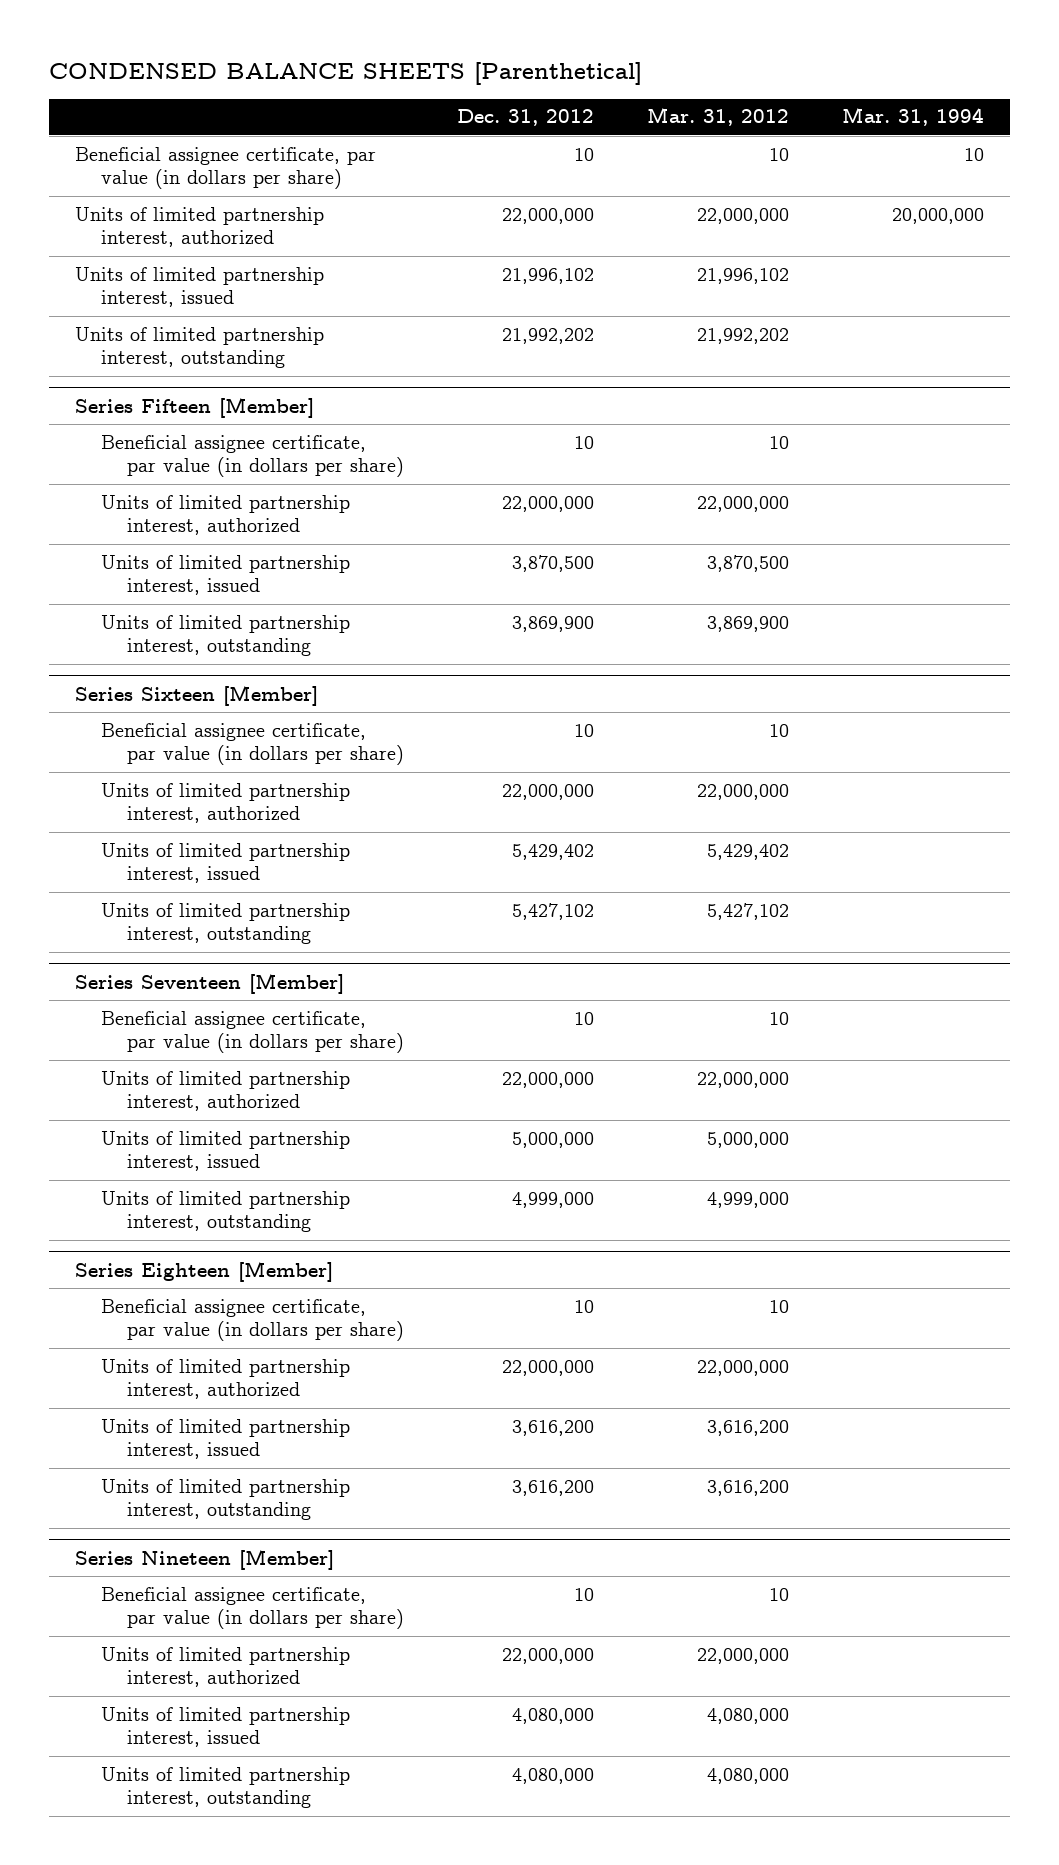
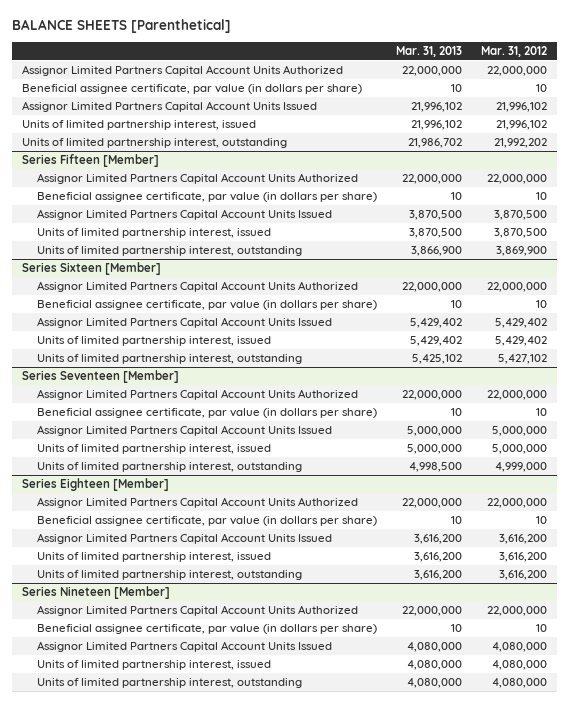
[48,62,642,86] CONDENSED BALANCE SHEETS [Parenthetical] -> [12,19,232,34] BALANCE SHEETS [Parenthetical]
[457,109,595,127] Dec. 31, 2012 -> none
[841,107,984,127] Mar. 31, 1994 -> none
none -> [396,45,463,57] Mar. 31, 2013
none -> [21,65,343,77] Assignor Limited Partners Capital Account Units Authorized
[75,206,325,248] Units of limited partnership interest, authorized -> none
none -> [21,101,317,113] Assignor Limited Partners Capital Account Units Issued
none -> [36,173,358,185] Assignor Limited Partners Capital Account Units Authorized
[101,494,351,536] Units of limited partnership interest, authorized -> none
none -> [36,209,332,221] Assignor Limited Partners Capital Account Units Issued
none -> [36,281,358,293] Assignor Limited Partners Capital Account Units Authorized
[101,782,351,824] Units of limited partnership interest, authorized -> none
none -> [36,317,332,329] Assignor Limited Partners Capital Account Units Issued
none -> [36,389,358,401] Assignor Limited Partners Capital Account Units Authorized
[101,1070,351,1112] Units of limited partnership interest, authorized -> none
none -> [36,425,332,437] Assignor Limited Partners Capital Account Units Issued
none -> [36,497,358,509] Assignor Limited Partners Capital Account Units Authorized
[101,1358,351,1400] Units of limited partnership interest, authorized -> none
none -> [36,533,332,545] Assignor Limited Partners Capital Account Units Issued
none -> [36,605,358,617] Assignor Limited Partners Capital Account Units Authorized
[101,1646,351,1688] Units of limited partnership interest, authorized -> none
none -> [36,641,332,653] Assignor Limited Partners Capital Account Units Issued

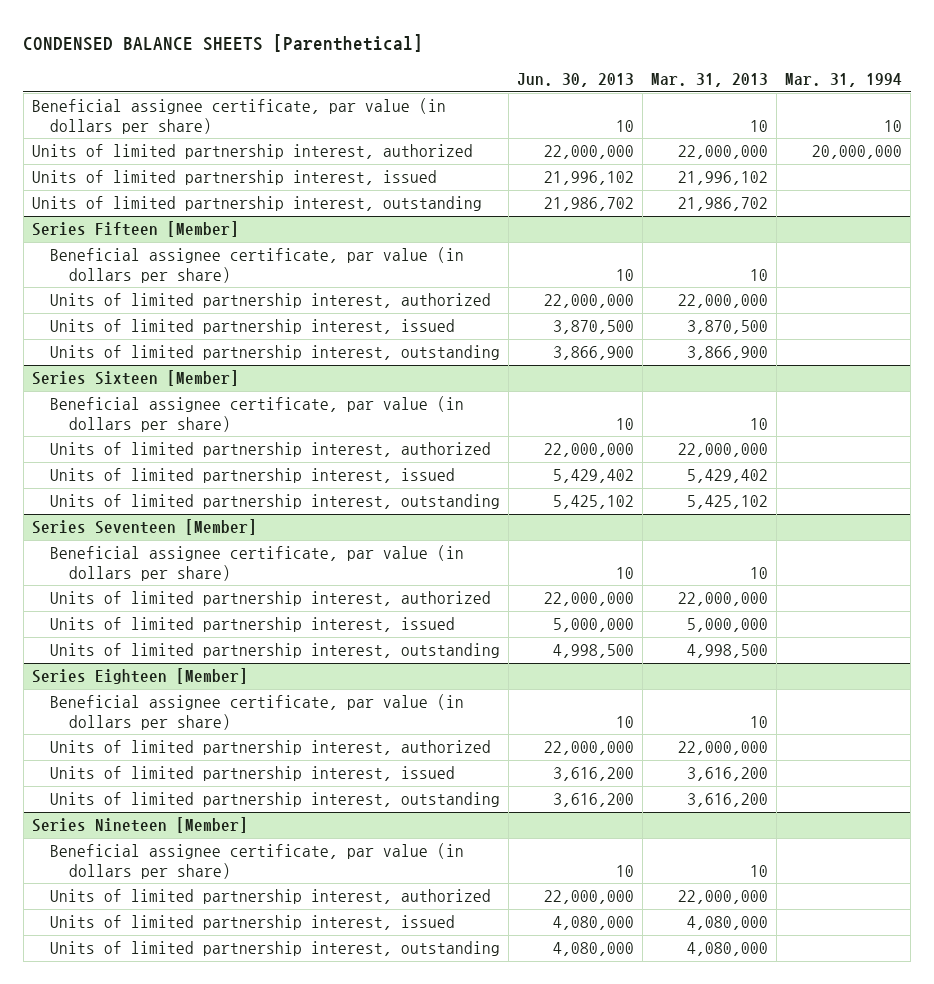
[12,19,232,34] BALANCE SHEETS [Parenthetical] -> [23,34,424,53] CONDENSED BALANCE SHEETS [Parenthetical]
[481,45,548,57] Mar. 31, 2012 -> none
none -> [517,72,635,87] Jun. 30, 2013
none -> [785,72,903,87] Mar. 31, 1994
[21,65,343,77] Assignor Limited Partners Capital Account Units Authorized -> none
[21,101,317,113] Assignor Limited Partners Capital Account Units Issued -> none
none -> [31,144,473,160] Units of limited partnership interest, authorized
[36,173,358,185] Assignor Limited Partners Capital Account Units Authorized -> none
[36,209,332,221] Assignor Limited Partners Capital Account Units Issued -> none
none -> [50,293,492,309] Units of limited partnership interest, authorized
[36,281,358,293] Assignor Limited Partners Capital Account Units Authorized -> none
[36,317,332,329] Assignor Limited Partners Capital Account Units Issued -> none
none -> [50,442,492,458] Units of limited partnership interest, authorized
[36,389,358,401] Assignor Limited Partners Capital Account Units Authorized -> none
[36,425,332,437] Assignor Limited Partners Capital Account Units Issued -> none
none -> [50,591,492,607] Units of limited partnership interest, authorized
[36,497,358,509] Assignor Limited Partners Capital Account Units Authorized -> none
[36,533,332,545] Assignor Limited Partners Capital Account Units Issued -> none
none -> [50,740,492,756] Units of limited partnership interest, authorized
[36,605,358,617] Assignor Limited Partners Capital Account Units Authorized -> none
[36,641,332,653] Assignor Limited Partners Capital Account Units Issued -> none
none -> [50,889,492,905] Units of limited partnership interest, authorized

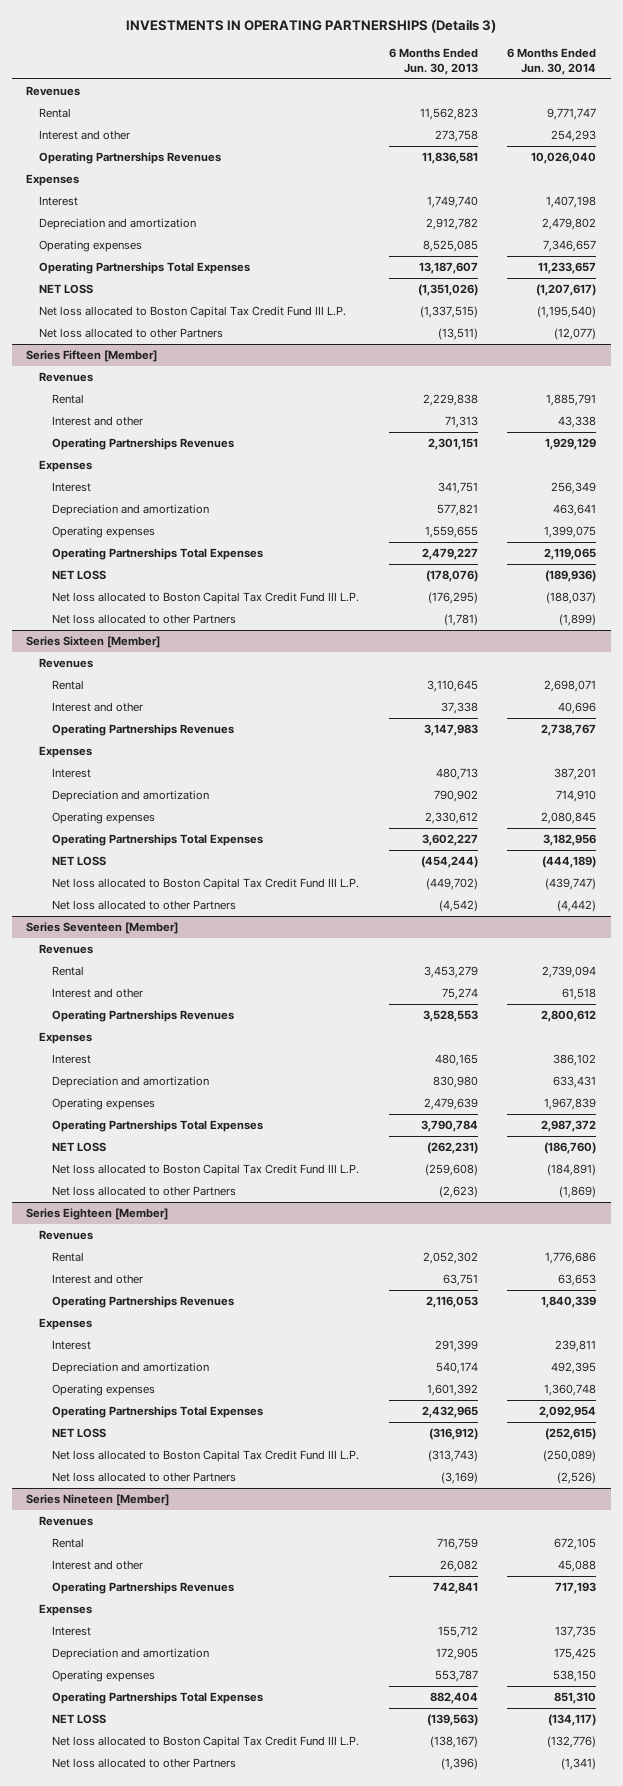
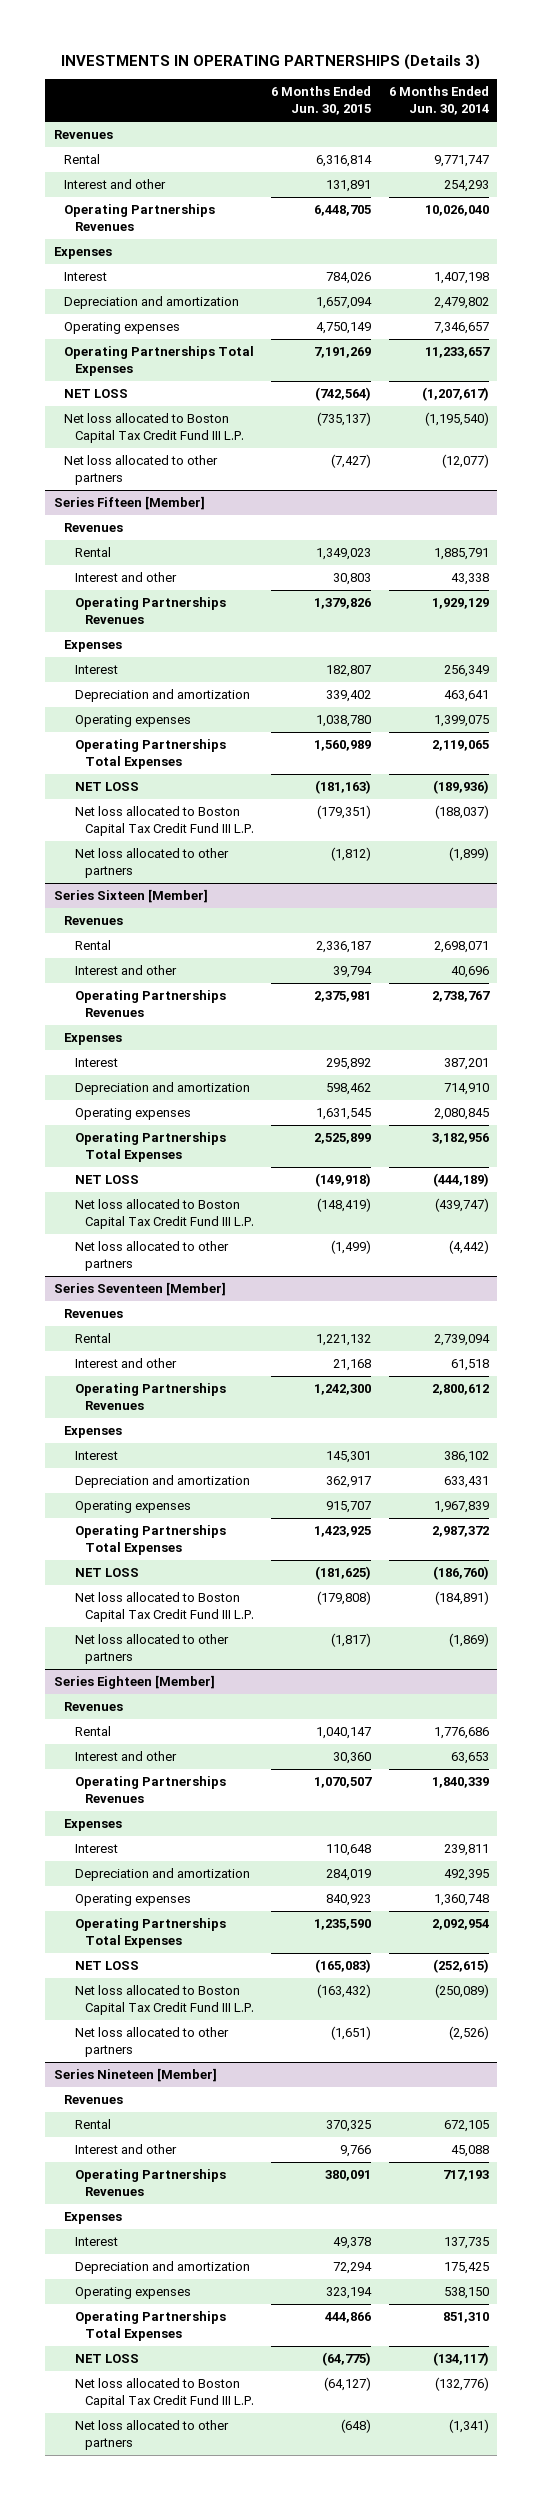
[388,47,478,75] 6 Months Ended Jun. 30, 2013 -> none
none -> [271,86,372,115] 6 Months Ended Jun. 30, 2015
[39,328,224,339] Net loss allocated to other Partners -> [64,455,219,486] Net loss allocated to other partners
[52,614,237,625] Net loss allocated to other Partners -> [74,848,229,879] Net loss allocated to other partners
[52,900,237,911] Net loss allocated to other Partners -> [74,1241,229,1272] Net loss allocated to other partners
[52,1186,237,1197] Net loss allocated to other Partners -> [74,1634,229,1665] Net loss allocated to other partners
[52,1472,237,1483] Net loss allocated to other Partners -> [74,2027,229,2058] Net loss allocated to other partners
[52,1758,237,1769] Net loss allocated to other Partners -> [74,2420,229,2451] Net loss allocated to other partners

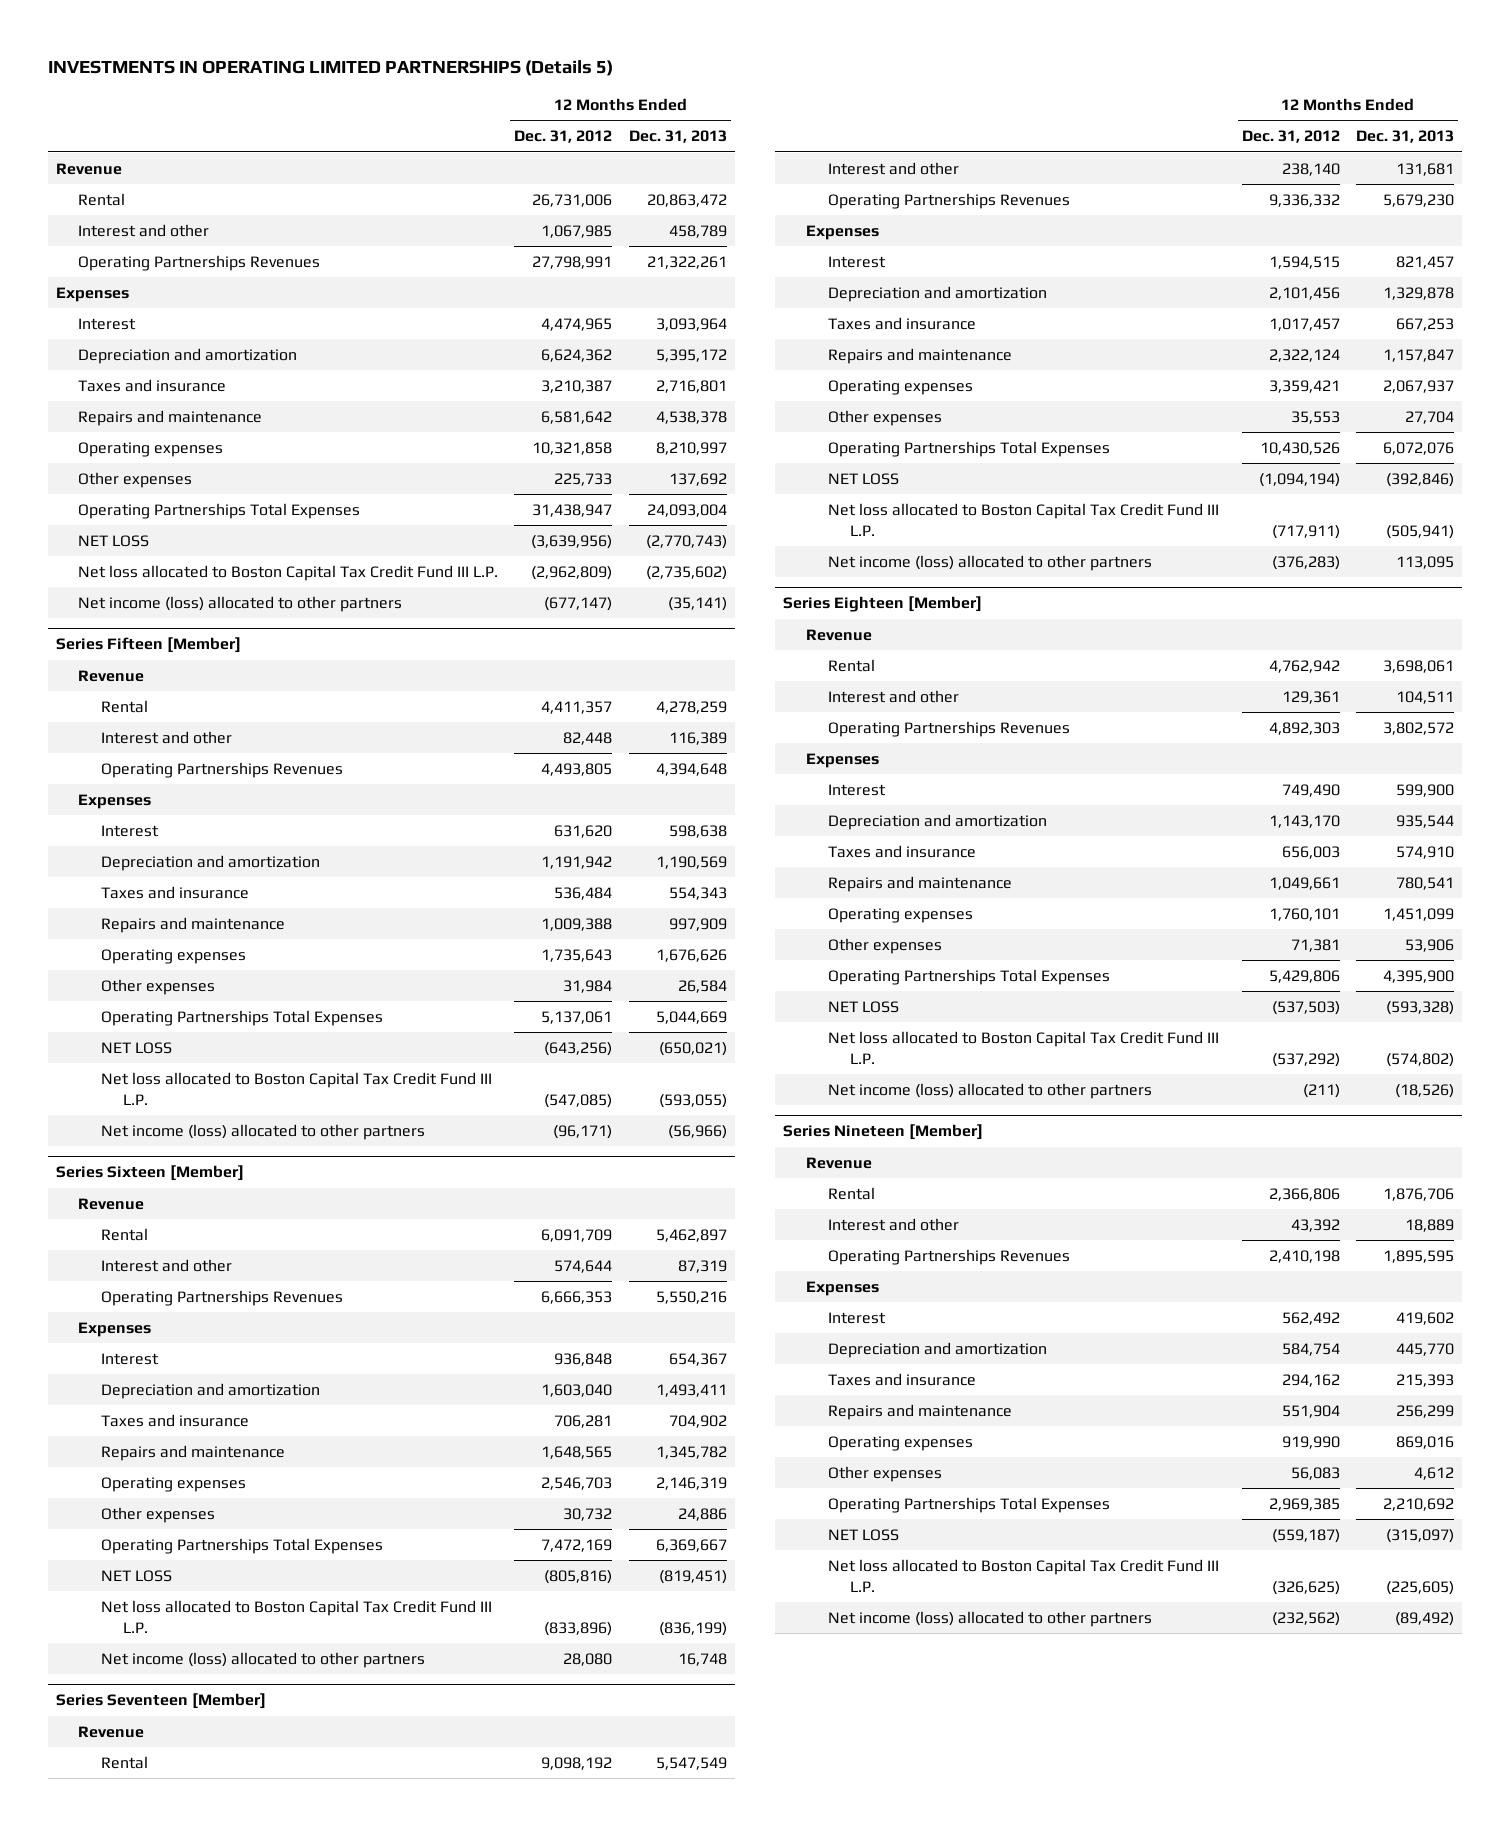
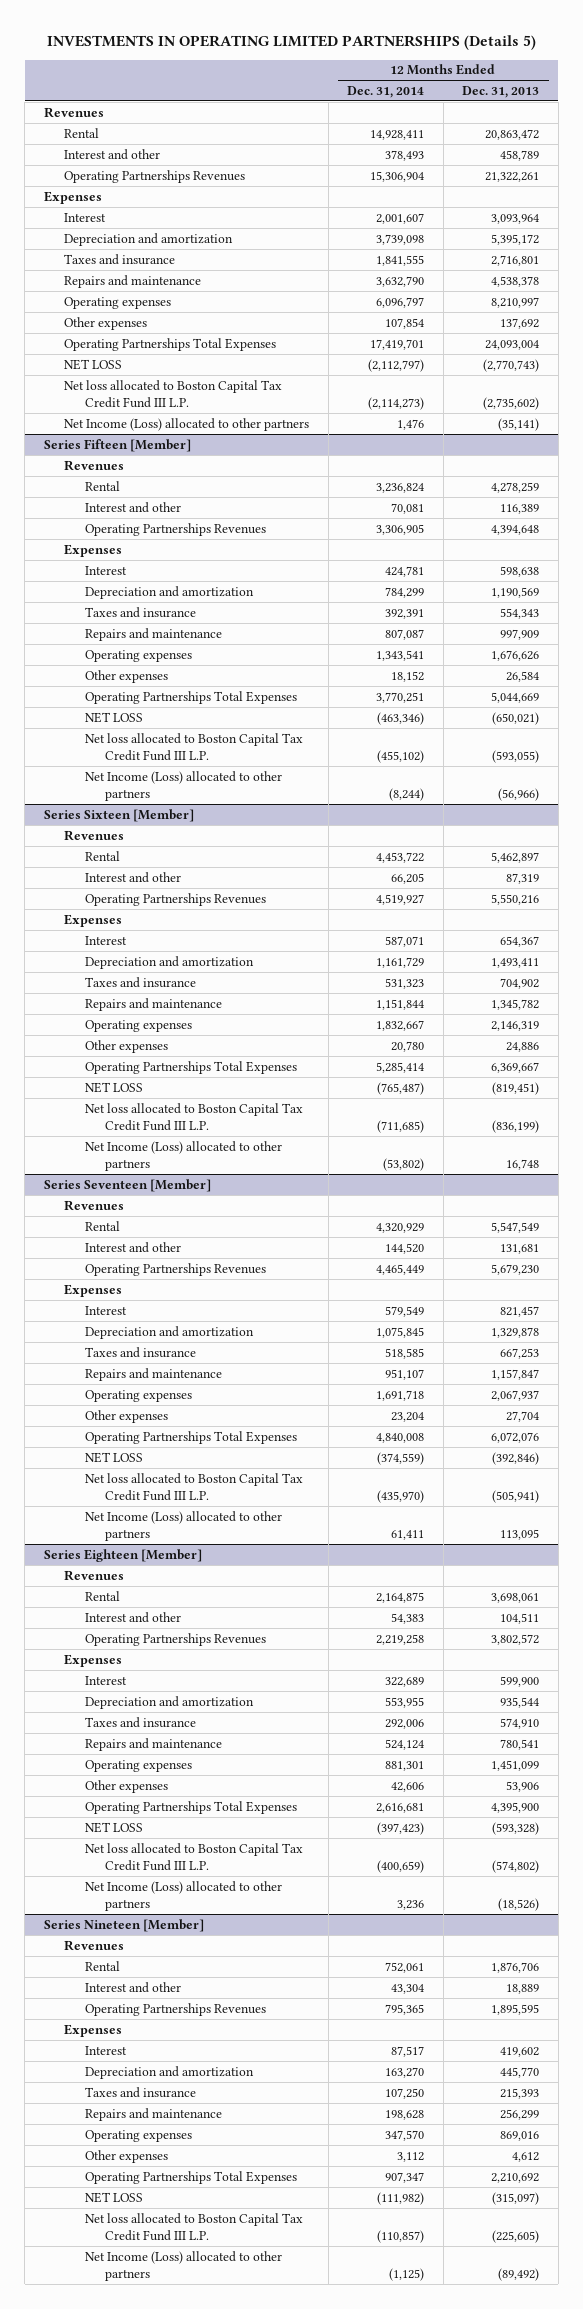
[514,130,613,144] Dec. 31, 2012 -> none
none -> [347,86,425,99] Dec. 31, 2014
[55,162,122,175] Revenue -> [43,106,104,118] Revenues
[78,595,403,612] Net income (loss) allocated to other partners -> [64,417,310,431] Net Income (Loss) allocated to other partners
[78,669,145,682] Revenue -> [64,459,125,471] Revenues
[100,1123,425,1140] Net income (loss) allocated to other partners -> [84,770,282,801] Net Income (Loss) allocated to other partners
[78,1197,145,1210] Revenue -> [64,829,125,841] Revenues
[100,1651,425,1668] Net income (loss) allocated to other partners -> [84,1140,282,1171] Net Income (Loss) allocated to other partners
[78,1725,145,1738] Revenue -> [64,1199,125,1211] Revenues
[827,554,1152,571] Net income (loss) allocated to other partners -> [84,1510,282,1541] Net Income (Loss) allocated to other partners
[805,628,872,641] Revenue -> [64,1569,125,1581] Revenues
[827,1082,1152,1099] Net income (loss) allocated to other partners -> [84,1880,282,1911] Net Income (Loss) allocated to other partners
[805,1156,872,1169] Revenue -> [64,1939,125,1951] Revenues
[827,1610,1152,1627] Net income (loss) allocated to other partners -> [84,2250,282,2281] Net Income (Loss) allocated to other partners

